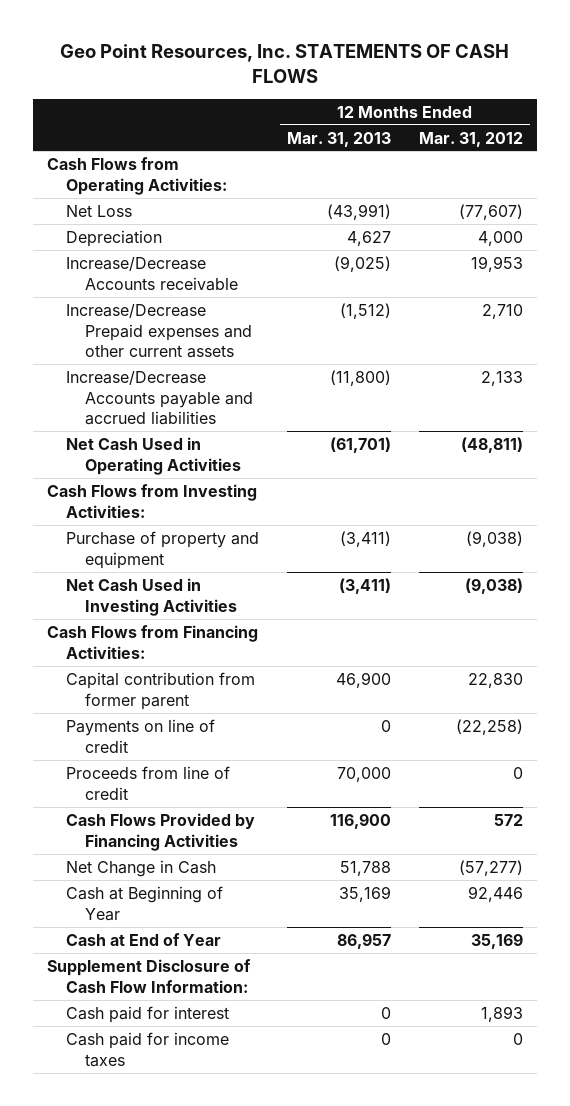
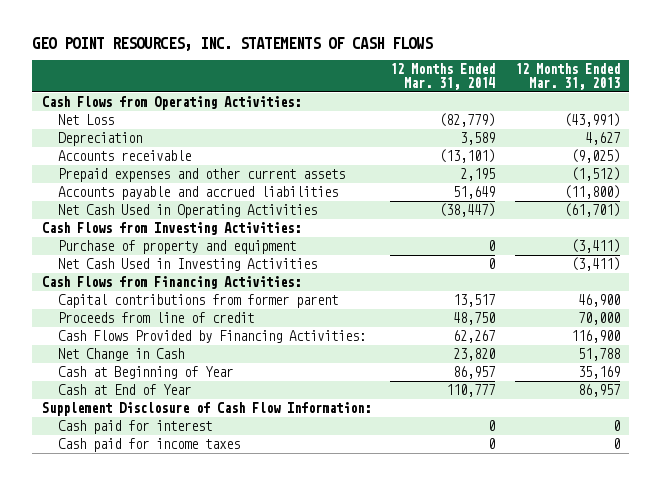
[59,43,509,84] Geo Point Resources, Inc. STATEMENTS OF CASH FLOWS -> [32,37,434,52] GEO POINT RESOURCES, INC. STATEMENTS OF CASH FLOWS
[418,131,523,147] Mar. 31, 2012 -> none
none -> [390,63,496,90] 12 Months Ended Mar. 31, 2014
[66,256,239,291] Increase/Decrease Accounts receivable -> [57,149,191,161] Accounts receivable
[66,303,253,359] Increase/Decrease Prepaid expenses and other current assets -> [57,167,345,182] Prepaid expenses and other current assets
[66,370,254,426] Increase/Decrease Accounts payable and accrued liabilities -> [57,185,338,200] Accounts payable and accrued liabilities
[66,718,216,753] Payments on line of credit -> none
[66,671,256,710] Capital contribution from former parent -> [57,293,338,308] Capital contributions from former parent
[66,812,256,851] Cash Flows Provided by Financing Activities -> [57,329,366,343] Cash Flows Provided by Financing Activities:

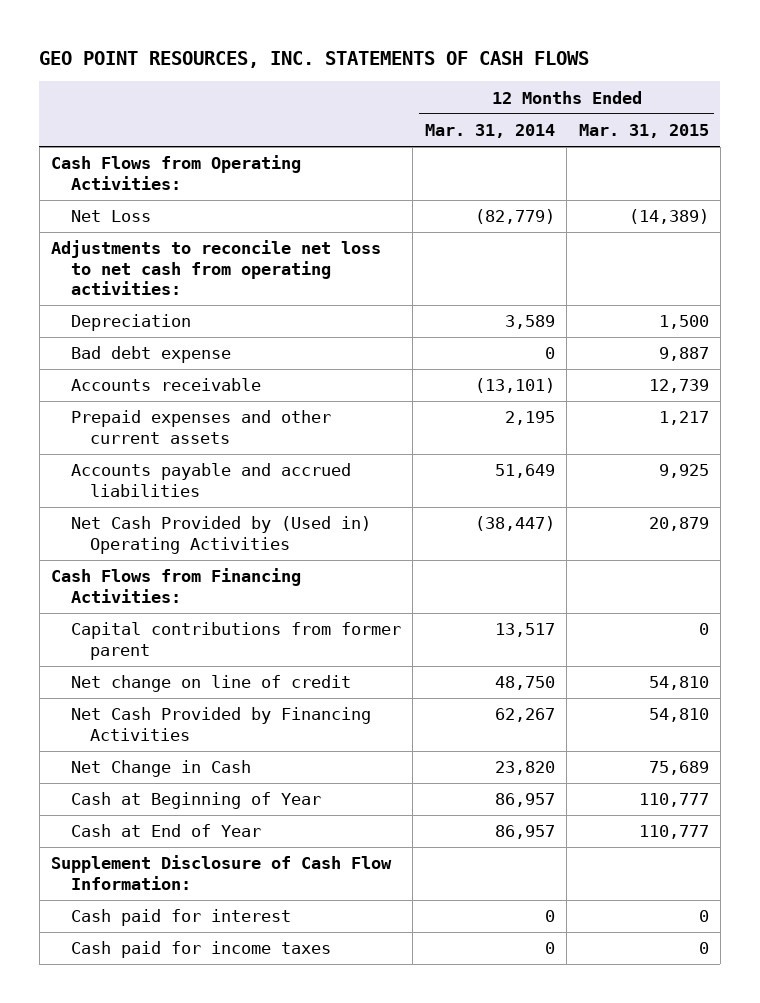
[514,63,620,90] 12 Months Ended Mar. 31, 2013 -> none
none -> [578,123,709,138] Mar. 31, 2015
none -> [51,240,382,295] Adjustments to reconcile net loss to net cash from operating activities:
none -> [70,346,231,364] Bad debt expense
[41,221,301,235] Cash Flows from Investing Activities: -> none
[57,239,296,254] Purchase of property and equipment -> none
[57,257,317,271] Net Cash Used in Investing Activities -> none
[57,203,317,218] Net Cash Used in Operating Activities -> [70,516,371,554] Net Cash Provided by (Used in) Operating Activities
[57,311,254,323] Proceeds from line of credit -> [70,675,351,693] Net change on line of credit
[57,329,366,343] Cash Flows Provided by Financing Activities: -> [70,707,371,741] Net Cash Provided by Financing Activities
[446,383,496,397] 110,777 -> [494,825,555,840] 86,957

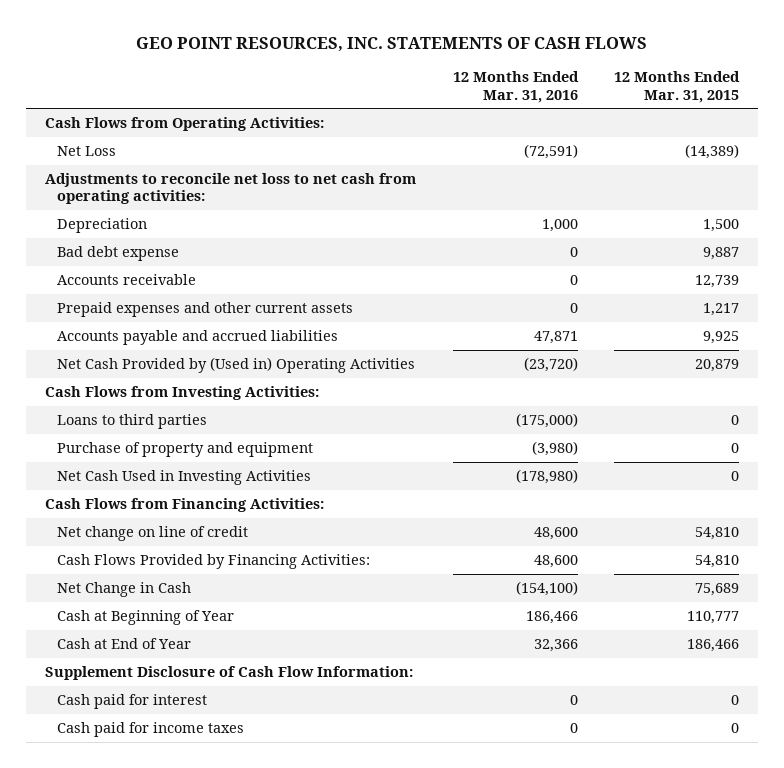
[424,123,555,138] Mar. 31, 2014 -> none
none -> [452,71,579,103] 12 Months Ended Mar. 31, 2016
none -> [44,386,319,401] Cash Flows from Investing Activities:
none -> [56,414,207,430] Loans to third parties
none -> [56,442,313,458] Purchase of property and equipment
none -> [56,470,311,486] Net Cash Used in Investing Activities
[70,622,401,660] Capital contributions from former parent -> none
[70,707,371,741] Net Cash Provided by Financing Activities -> [56,554,370,570] Cash Flows Provided by Financing Activities:
[638,825,709,840] 110,777 -> [687,639,740,653] 186,466

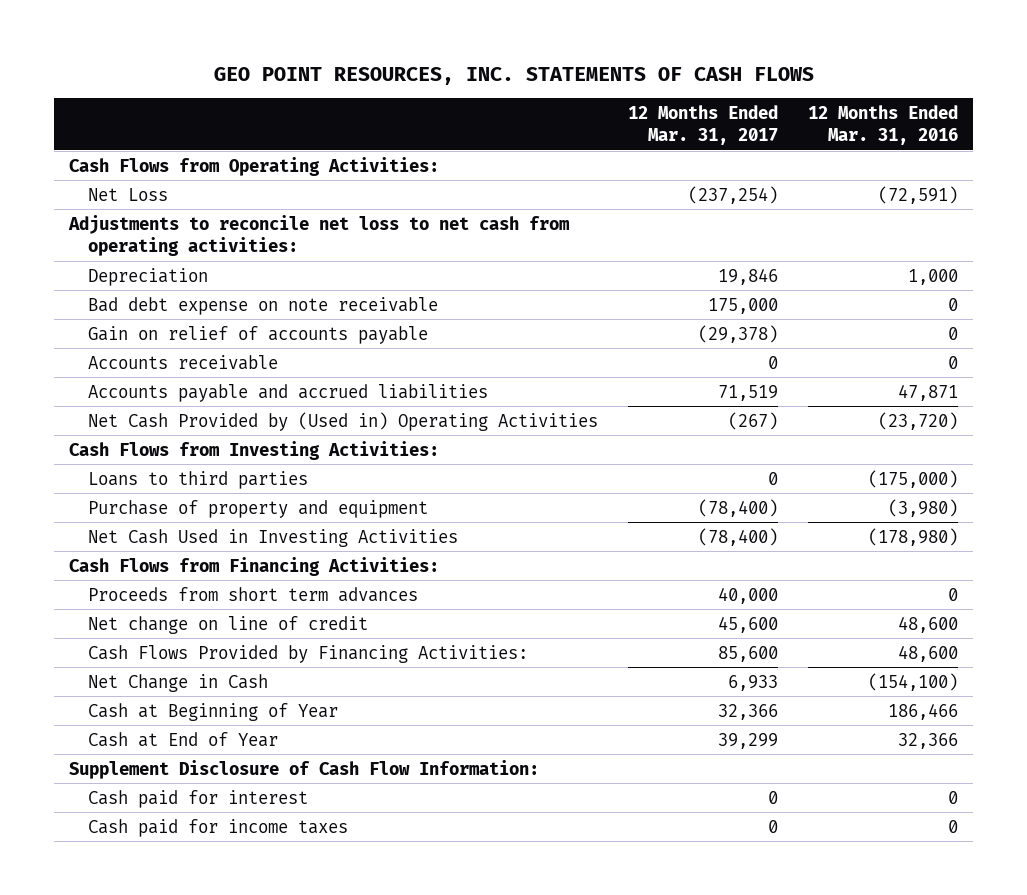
[614,71,741,103] 12 Months Ended Mar. 31, 2015 -> none
none -> [627,104,778,145] 12 Months Ended Mar. 31, 2017
[56,246,179,262] Bad debt expense -> [87,296,438,315] Bad debt expense on note receivable
none -> [87,325,428,344] Gain on relief of accounts payable
[56,302,353,318] Prepaid expenses and other current assets -> none
none -> [87,586,418,602] Proceeds from short term advances

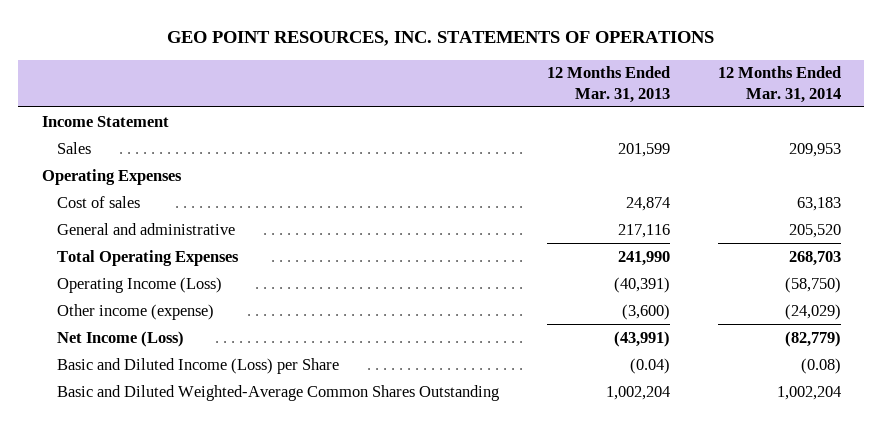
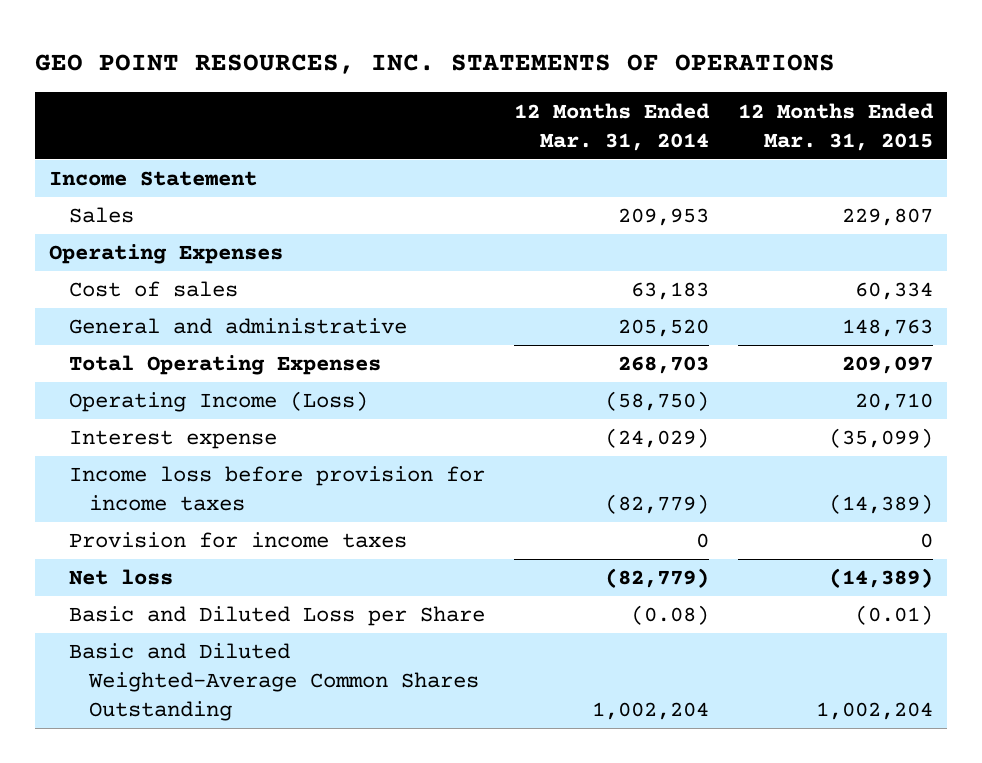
[546,66,670,103] 12 Months Ended Mar. 31, 2013 -> none
none -> [737,102,934,151] 12 Months Ended Mar. 31, 2015
[57,303,215,320] Other income (expense) -> [69,430,278,450] Interest expense
none -> [69,466,486,512] Income loss before provision for income taxes
none -> [69,532,408,549] Provision for income taxes
[57,330,185,347] Net Income (Loss) -> [69,569,174,586] Net loss
[57,357,340,374] Basic and Diluted Income (Loss) per Share -> [69,606,486,627] Basic and Diluted Loss per Share

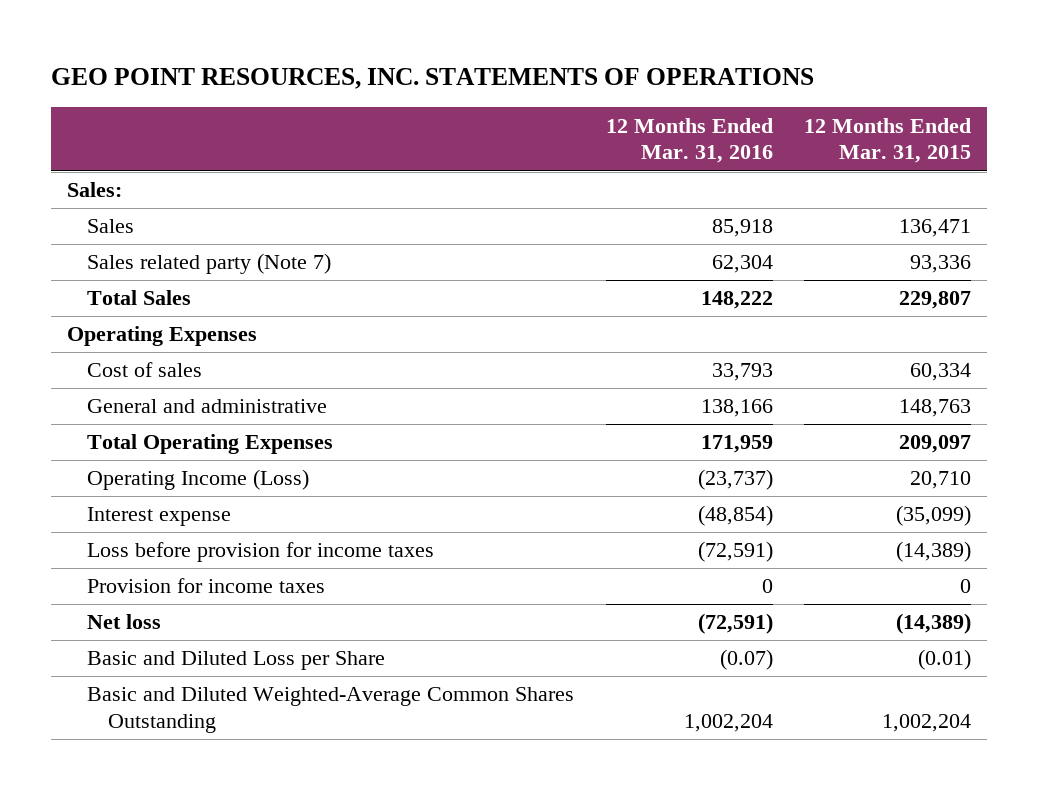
[514,102,711,151] 12 Months Ended Mar. 31, 2014 -> none
none -> [605,117,773,164] 12 Months Ended Mar. 31, 2016
[49,171,258,187] Income Statement -> none
none -> [66,182,122,198] Sales:
[841,208,933,227] 229,807 -> [899,219,972,238] 136,471
none -> [87,253,332,275] Sales related party (Note 7)
none -> [87,290,192,306] Total Sales
[69,466,486,512] Income loss before provision for income taxes -> [87,542,435,563] Loss before provision for income taxes

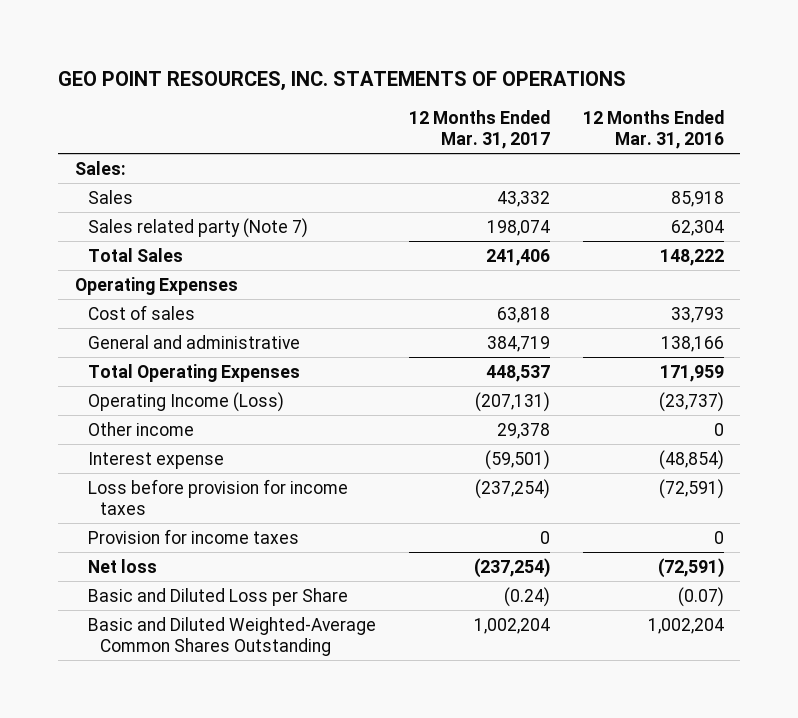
[804,117,972,164] 12 Months Ended Mar. 31, 2015 -> none
none -> [408,109,550,149] 12 Months Ended Mar. 31, 2017
none -> [87,421,194,436] Other income

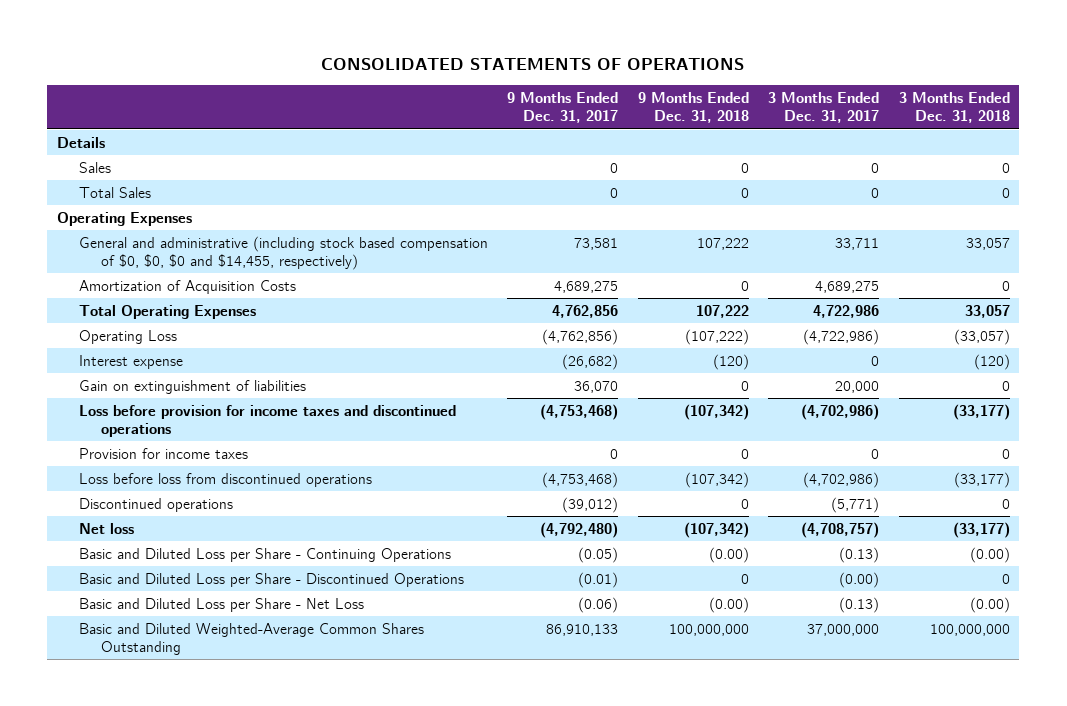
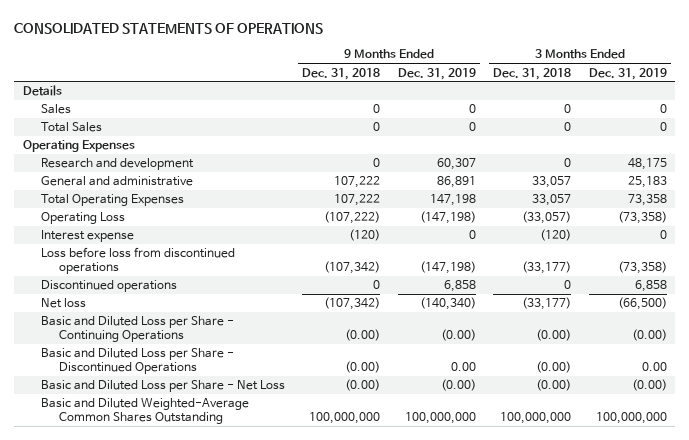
[507,92,619,124] 9 Months Ended Dec. 31, 2017 -> none
[768,92,880,124] 3 Months Ended Dec. 31, 2017 -> none
none -> [397,67,476,80] Dec. 31, 2019
none -> [588,67,667,80] Dec. 31, 2019
[79,279,297,294] Amortization of Acquisition Costs -> none
none -> [40,158,194,171] Research and development
[79,235,489,270] General and administrative (including stock based compensation of $0, $0, $0 and $14,455, respectively) -> [40,176,193,187] General and administrative
[79,379,307,394] Gain on extinguishment of liabilities -> none
[79,404,457,437] Loss before provision for income taxes and discontinued operations -> none
[79,447,249,459] Provision for income taxes -> none
[740,573,749,584] 0 -> [345,361,381,374] (0.00)
[1001,573,1010,584] 0 -> [536,361,572,374] (0.00)

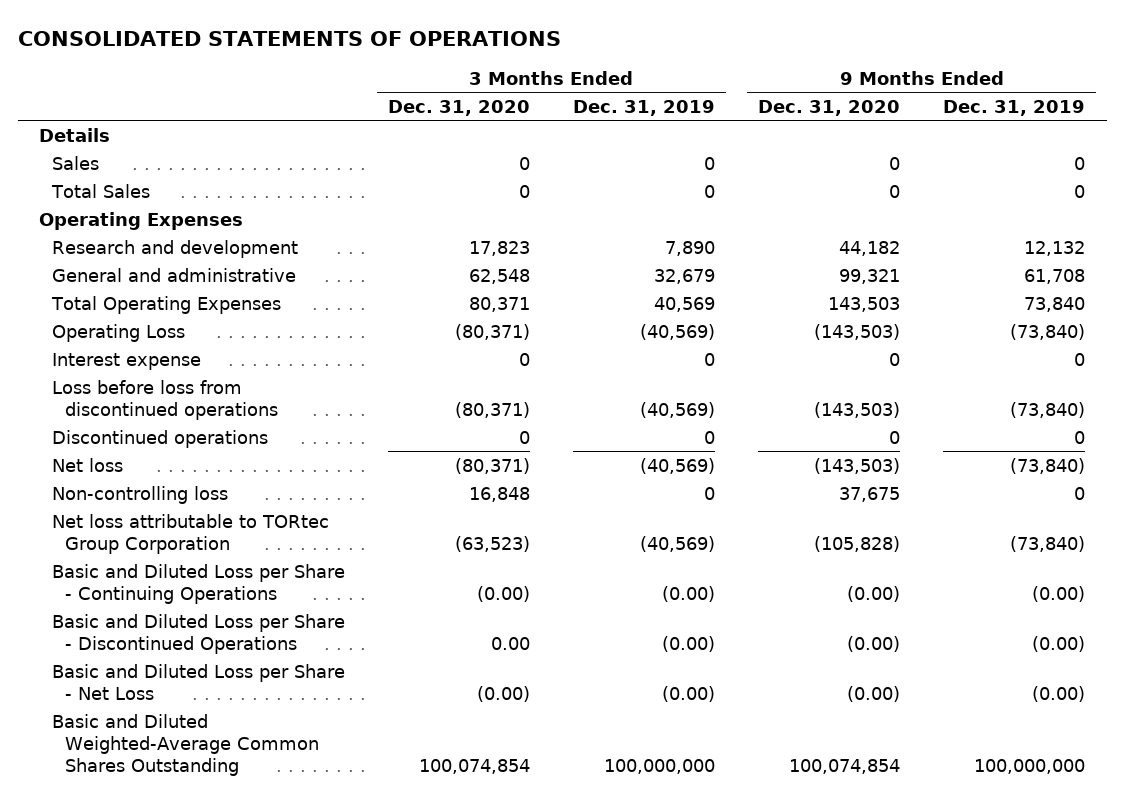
[302,67,381,80] Dec. 31, 2018 -> none
[493,67,572,80] Dec. 31, 2018 -> none
none -> [387,99,530,116] Dec. 31, 2020
none -> [758,99,901,116] Dec. 31, 2020
[436,158,476,171] 60,307 -> [1024,240,1086,256] 12,132
[627,158,667,171] 48,175 -> [665,240,716,256] 7,890
[436,176,476,189] 86,891 -> [1024,268,1086,284] 61,708
[627,176,667,189] 25,183 -> [654,268,716,284] 32,679
[429,194,476,207] 147,198 -> [1024,296,1086,312] 73,840
[627,194,667,207] 73,358 -> [654,296,716,312] 40,569
[419,211,476,225] (147,198) -> [1010,323,1086,340] (73,840)
[617,211,667,225] (73,358) -> [640,323,716,340] (40,569)
[419,261,476,275] (147,198) -> [1010,401,1086,418] (73,840)
[617,261,667,275] (73,358) -> [640,401,716,418] (40,569)
[443,280,476,293] 6,858 -> [1074,430,1086,444] 0
[634,280,667,293] 6,858 -> [704,430,716,444] 0
[419,297,476,311] (140,340) -> [1010,457,1086,474] (73,840)
[617,297,667,311] (66,500) -> [640,457,716,474] (40,569)
none -> [51,485,228,504] Non-controlling loss
none -> [51,513,329,554] Net loss attributable to TORtec Group Corporation
[450,362,476,372] 0.00 -> [1032,635,1086,652] (0.00)
[641,362,667,372] 0.00 -> [662,635,716,652] (0.00)

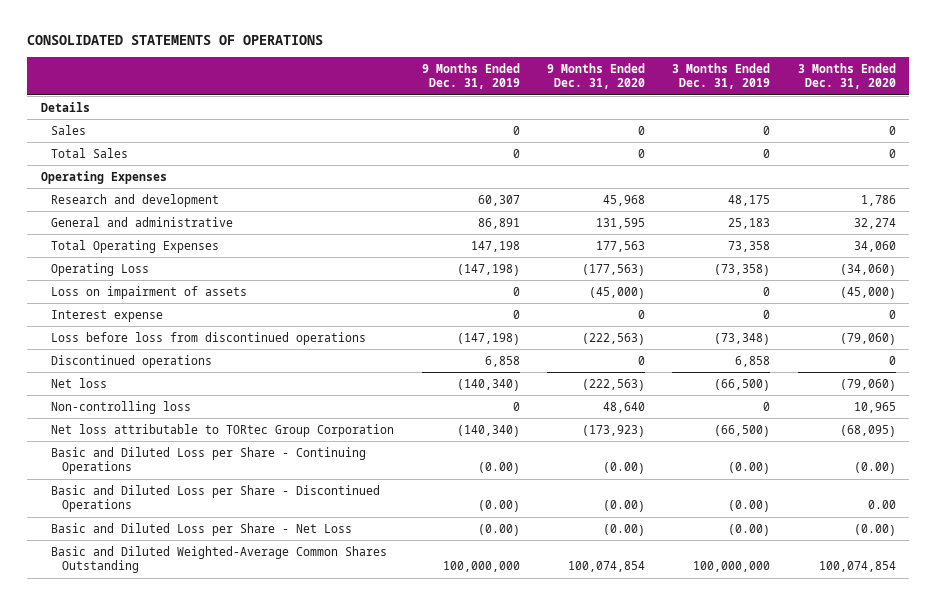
[468,240,530,256] 17,823 -> [860,194,896,206] 1,786
[665,240,716,256] 7,890 -> [728,194,771,206] 48,175
[839,240,901,256] 44,182 -> [603,194,646,206] 45,968
[1024,240,1086,256] 12,132 -> [477,194,520,206] 60,307
[468,268,530,284] 62,548 -> [853,217,896,229] 32,274
[654,268,716,284] 32,679 -> [728,217,771,229] 25,183
[839,268,901,284] 99,321 -> [596,217,646,229] 131,595
[1024,268,1086,284] 61,708 -> [477,217,520,229] 86,891
[468,296,530,312] 80,371 -> [853,240,896,252] 34,060
[654,296,716,312] 40,569 -> [728,240,771,252] 73,358
[828,296,901,312] 143,503 -> [596,240,646,252] 177,563
[1024,296,1086,312] 73,840 -> [470,240,520,252] 147,198
[454,323,530,340] (80,371) -> [839,263,896,276] (34,060)
[640,323,716,340] (40,569) -> [714,263,771,276] (73,358)
[814,323,901,340] (143,503) -> [582,263,646,276] (177,563)
[1010,323,1086,340] (73,840) -> [456,263,520,276] (147,198)
none -> [51,285,248,299] Loss on impairment of assets
[454,401,530,418] (80,371) -> [839,332,896,345] (79,060)
[640,401,716,418] (40,569) -> [714,332,771,345] (73,348)
[814,401,901,418] (143,503) -> [582,332,646,345] (222,563)
[1010,401,1086,418] (73,840) -> [456,332,520,345] (147,198)
[704,430,716,444] 0 -> [735,355,771,367] 6,858
[1074,430,1086,444] 0 -> [484,355,520,367] 6,858
[454,457,530,474] (80,371) -> [839,378,896,391] (79,060)
[640,457,716,474] (40,569) -> [714,378,771,391] (66,500)
[814,457,901,474] (143,503) -> [582,378,646,391] (222,563)
[1010,457,1086,474] (73,840) -> [456,378,520,391] (140,340)
[468,486,530,502] 16,848 -> [853,401,896,413] 10,965
[839,486,901,502] 37,675 -> [603,401,646,413] 48,640
[454,535,530,552] (63,523) -> [839,424,896,437] (68,095)
[640,535,716,552] (40,569) -> [714,424,771,437] (66,500)
[814,535,901,552] (105,828) -> [582,424,646,437] (173,923)
[1010,535,1086,552] (73,840) -> [456,424,520,437] (140,340)

